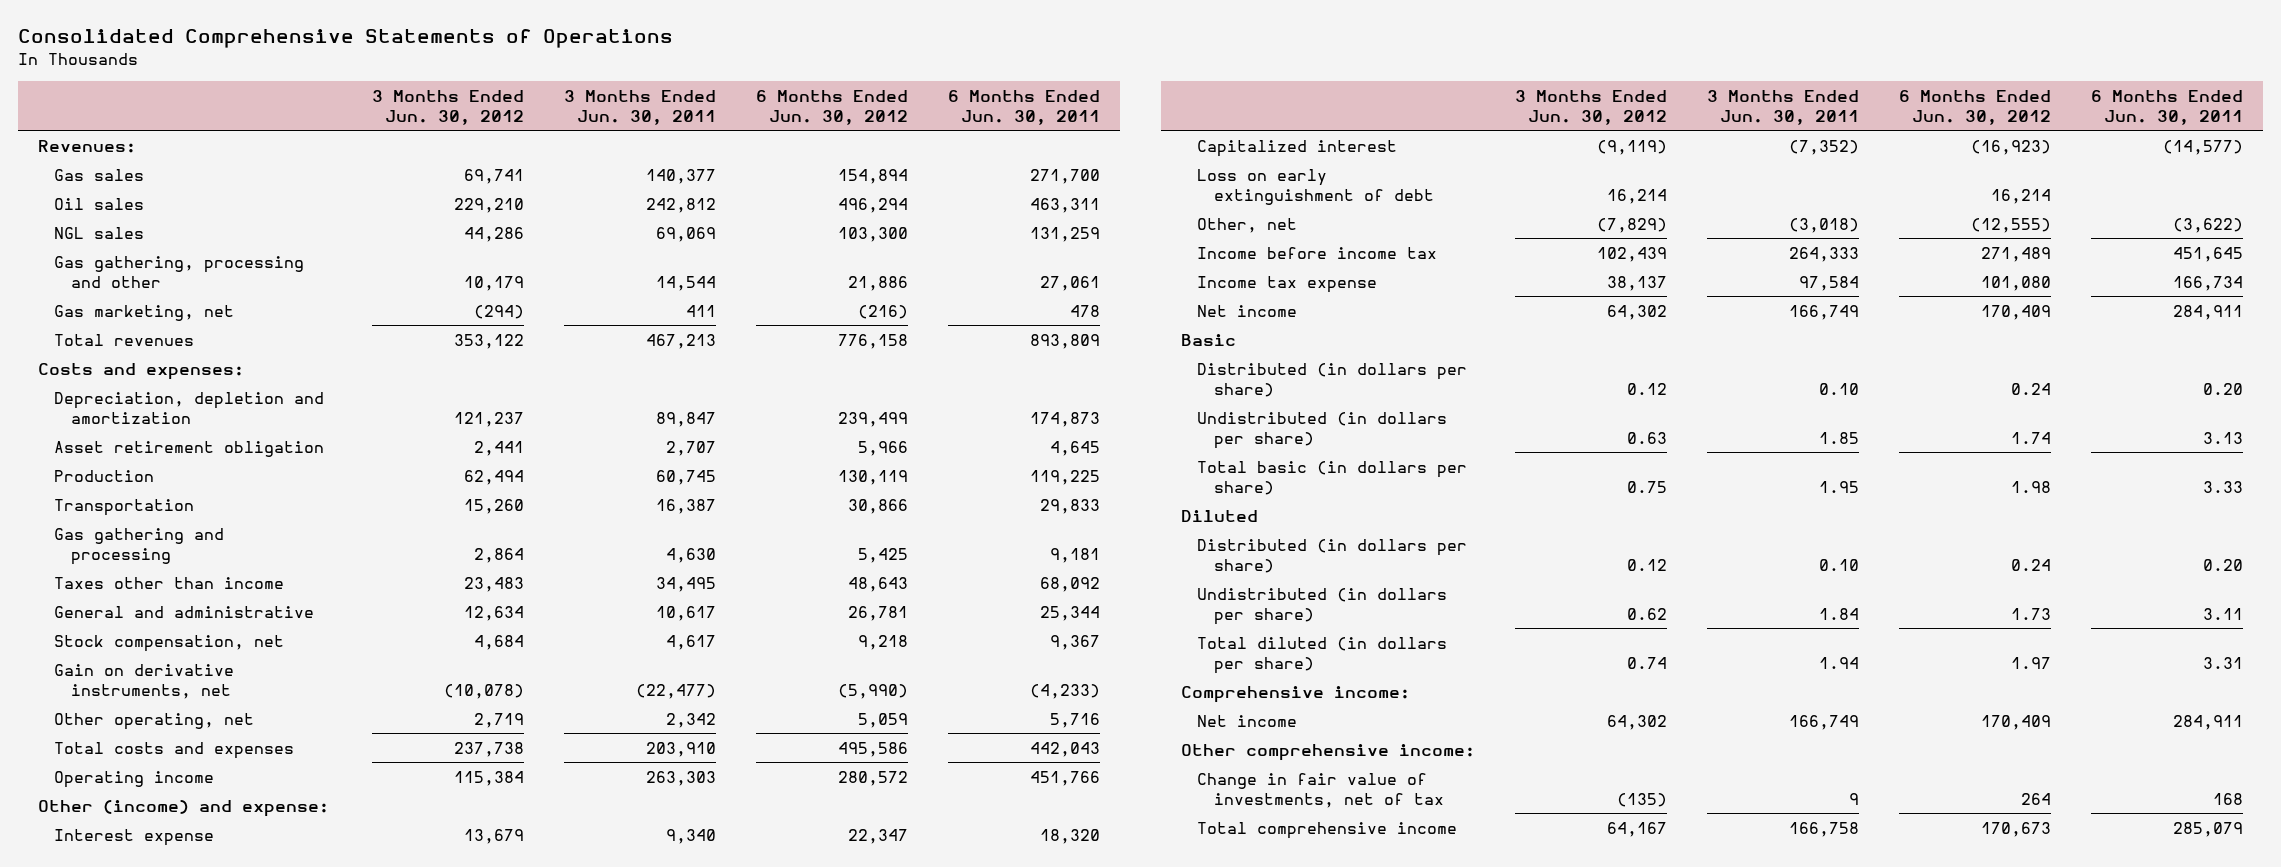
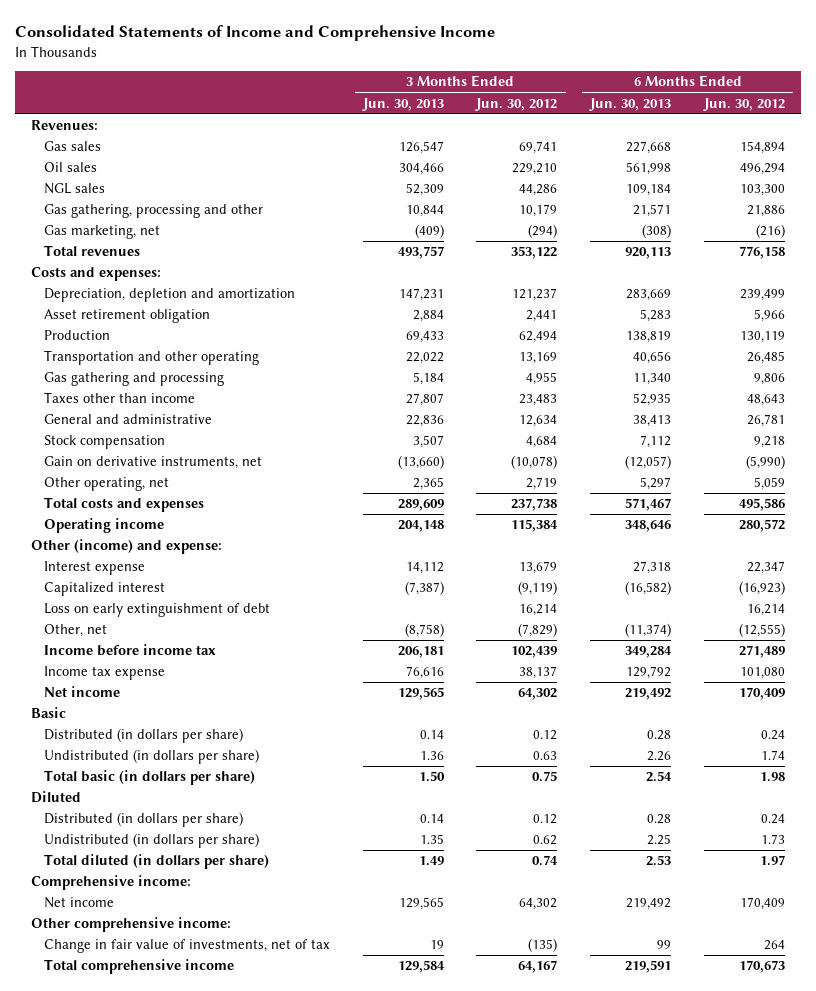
[17,28,673,48] Consolidated Comprehensive Statements of Operations -> [15,25,496,42] Consolidated Statements of Income and Comprehensive Income
[563,89,716,126] 3 Months Ended Jun. 30, 2011 -> none
[948,89,1101,126] 6 Months Ended Jun. 30, 2011 -> none
none -> [361,97,444,111] Jun. 30, 2013
none -> [589,97,672,111] Jun. 30, 2013
[54,498,195,516] Transportation -> [44,350,260,366] Transportation and other operating
[463,498,524,514] 15,260 -> [519,352,558,365] 13,169
[848,498,909,514] 30,866 -> [746,351,785,365] 26,485
[473,548,524,564] 2,864 -> [526,372,558,386] 4,955
[858,548,909,564] 5,425 -> [753,373,785,386] 9,806
[54,634,285,652] Stock compensation, net -> [44,435,166,450] Stock compensation

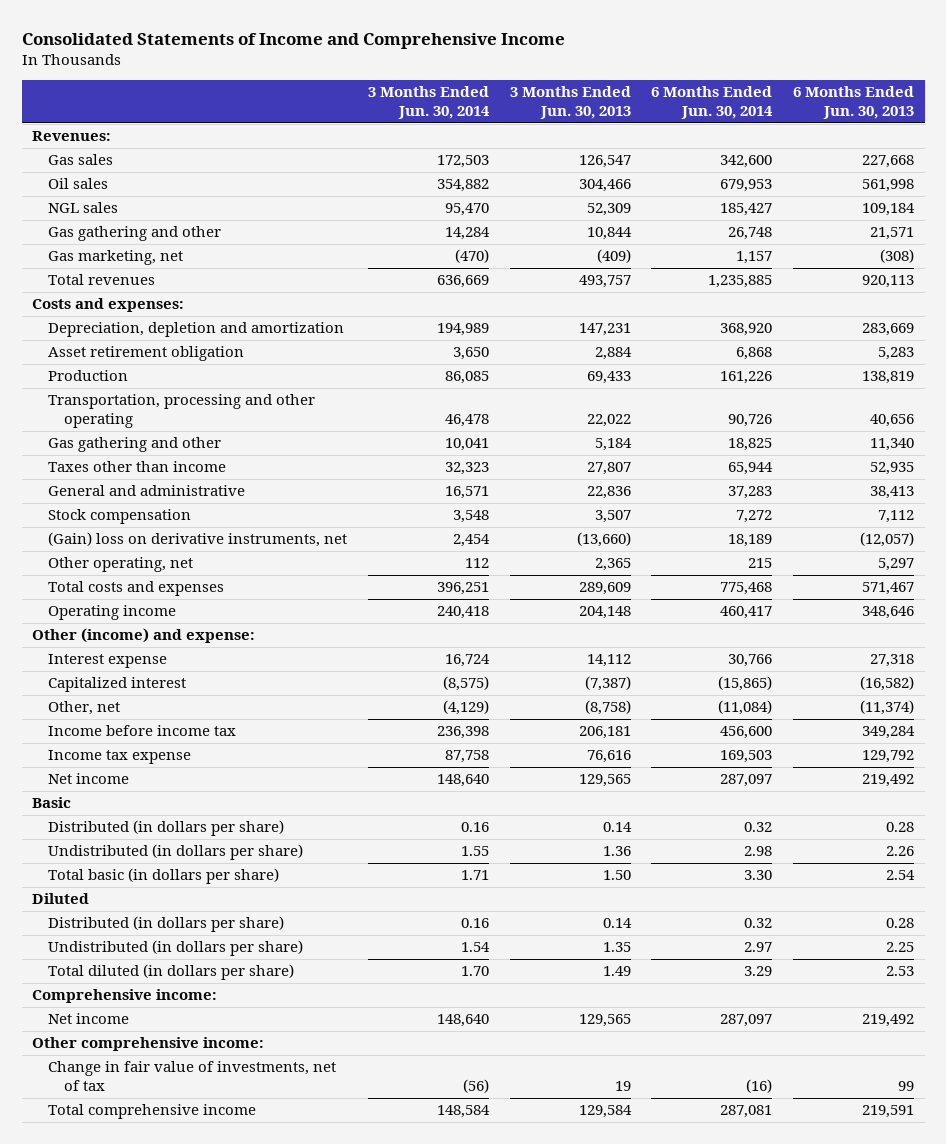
[475,97,558,111] Jun. 30, 2012 -> none
[702,97,785,111] Jun. 30, 2012 -> none
none -> [367,86,490,120] 3 Months Ended Jun. 30, 2014
none -> [651,86,774,120] 6 Months Ended Jun. 30, 2014
[44,204,264,219] Gas gathering, processing and other -> [48,226,222,242] Gas gathering and other
[44,350,260,366] Transportation and other operating -> [48,394,316,429] Transportation, processing and other operating
[44,372,225,387] Gas gathering and processing -> [48,437,222,453] Gas gathering and other
[44,456,263,470] Gain on derivative instruments, net -> [48,532,348,548] (Gain) loss on derivative instruments, net
[44,603,271,618] Loss on early extinguishment of debt -> none

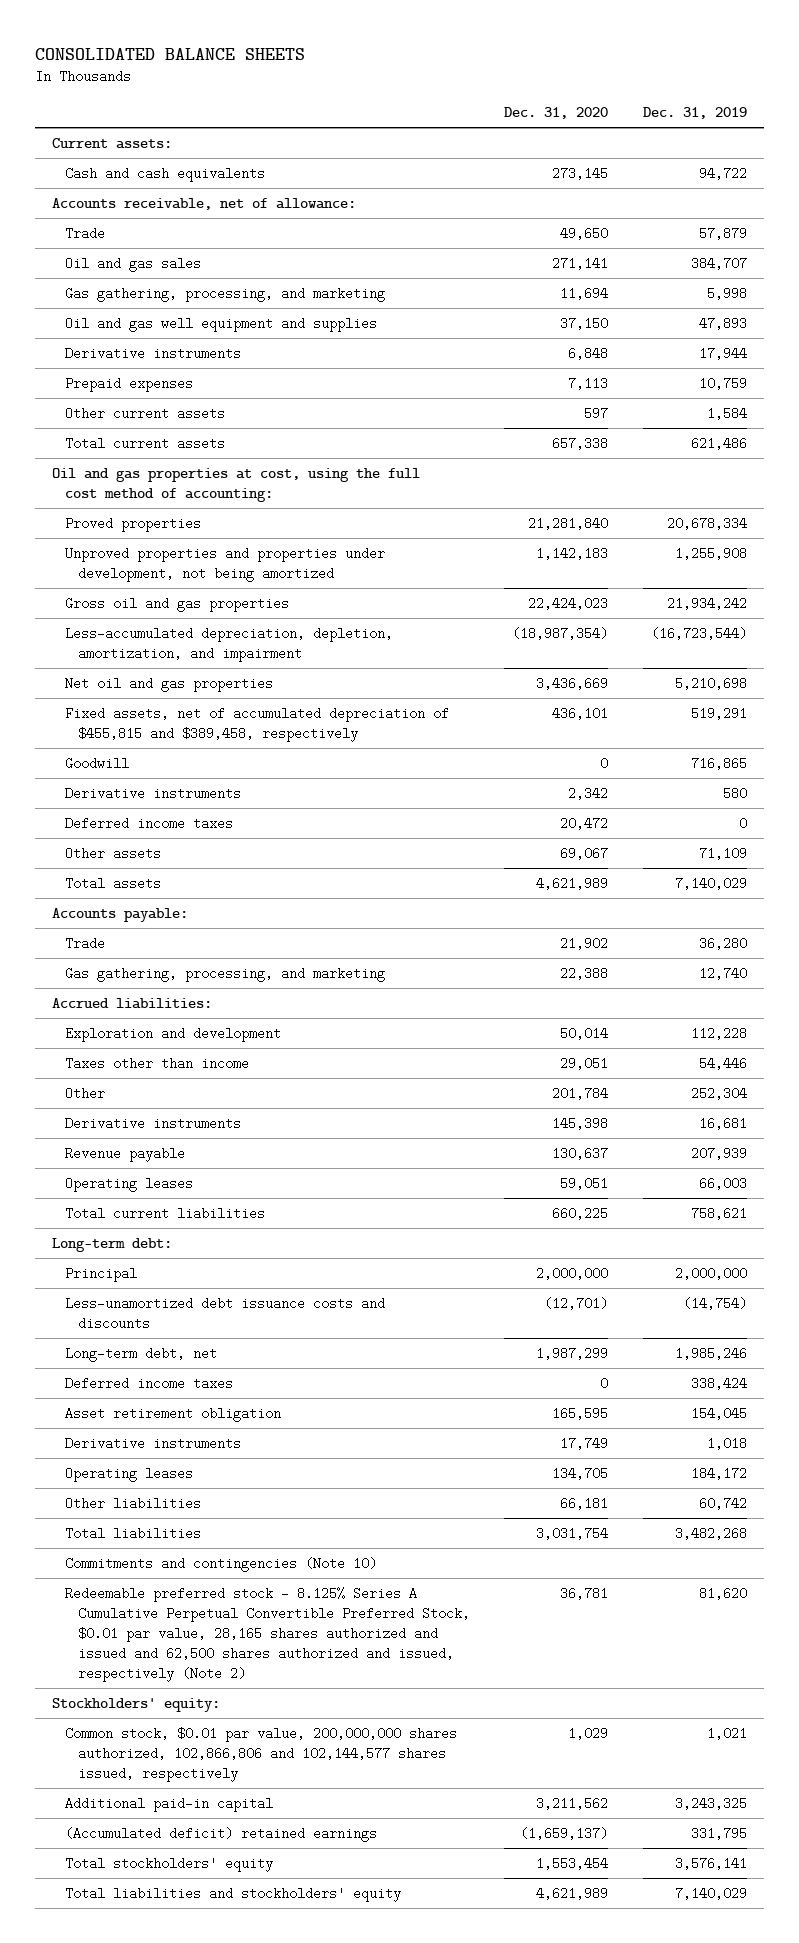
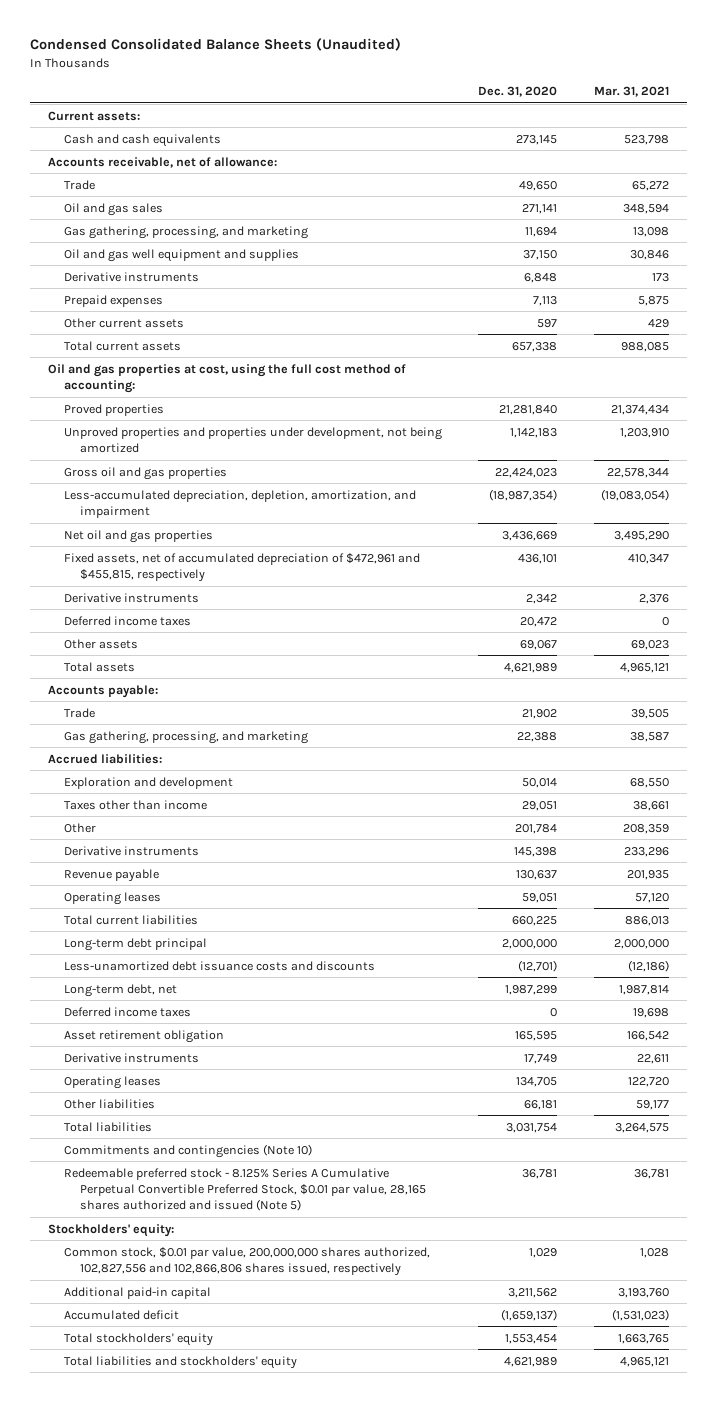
[34,47,305,60] CONSOLIDATED BALANCE SHEETS -> [29,38,401,52] Condensed Consolidated Balance Sheets (Unaudited)
[642,107,747,120] Dec. 31, 2019 -> none
none -> [593,85,669,97] Mar. 31, 2021
[64,756,129,770] Goodwill -> none
[64,706,449,742] Fixed assets, net of accumulated depreciation of $455,815 and $389,458, respectively -> [64,552,421,582] Fixed assets, net of accumulated depreciation of $472,961 and $455,815, respectively
[52,1237,173,1252] Long-term debt: -> none
[64,1266,137,1282] Principal -> [64,937,208,951] Long-term debt principal
[64,1586,470,1682] Redeemable preferred stock - 8.125% Series A Cumulative Perpetual Convertible Preferred Stock, $0.01 par value, 28,165 shares authorized and issued and 62,500 shares authorized and issued, respectively (Note 2) -> [64,1167,427,1212] Redeemable preferred stock - 8.125% Series A Cumulative Perpetual Convertible Preferred Stock, $0.01 par value, 28,165 shares authorized and issued (Note 5)
[64,1726,457,1782] Common stock, $0.01 par value, 200,000,000 shares authorized, 102,866,806 and 102,144,577 shares issued, respectively -> [64,1246,431,1276] Common stock, $0.01 par value, 200,000,000 shares authorized, 102,827,556 and 102,866,806 shares issued, respectively
[64,1826,377,1842] (Accumulated deficit) retained earnings -> [64,1309,180,1320] Accumulated deficit

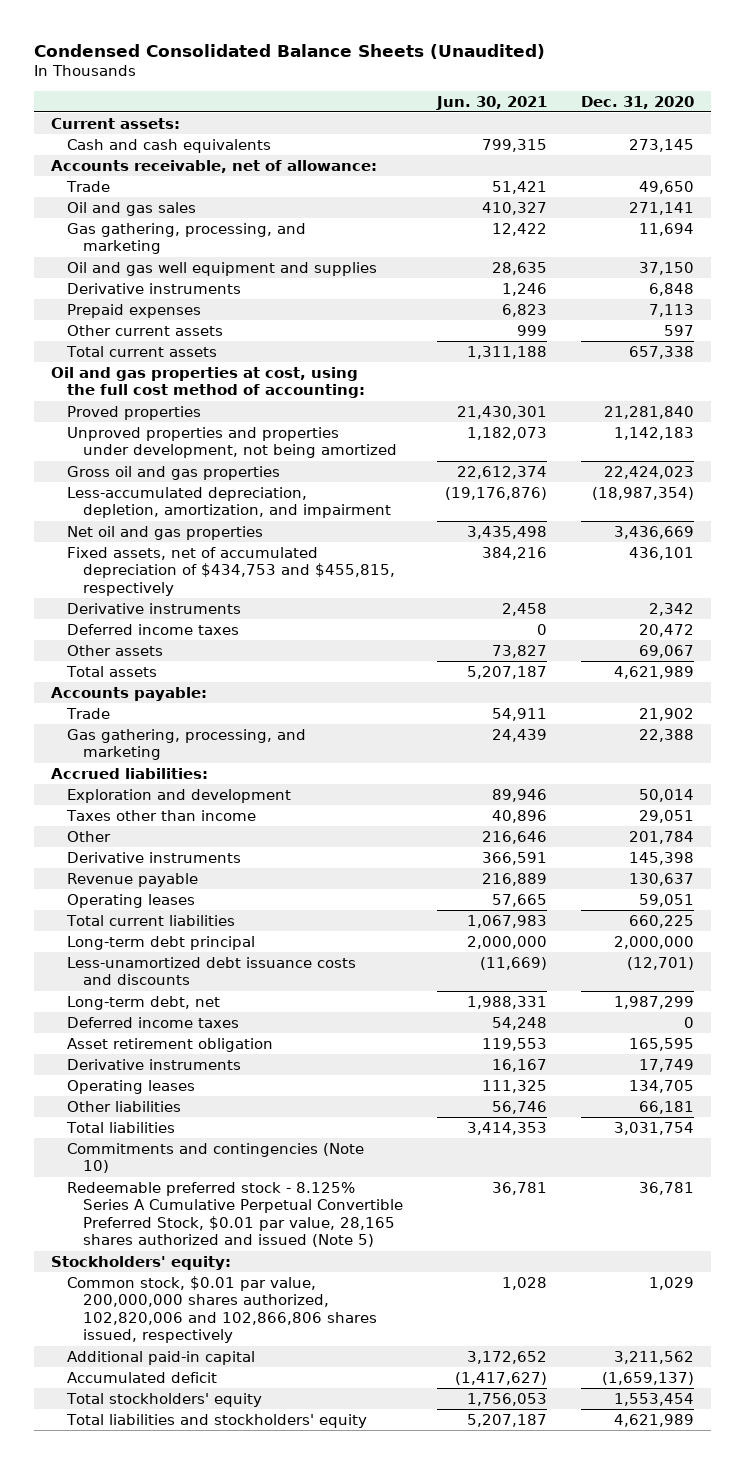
[593,85,669,97] Mar. 31, 2021 -> none
none -> [435,95,547,110] Jun. 30, 2021
[64,552,421,582] Fixed assets, net of accumulated depreciation of $472,961 and $455,815, respectively -> [67,546,395,596] Fixed assets, net of accumulated depreciation of $434,753 and $455,815, respectively
[64,1246,431,1276] Common stock, $0.01 par value, 200,000,000 shares authorized, 102,827,556 and 102,866,806 shares issued, respectively -> [67,1275,377,1344] Common stock, $0.01 par value, 200,000,000 shares authorized, 102,820,006 and 102,866,806 shares issued, respectively

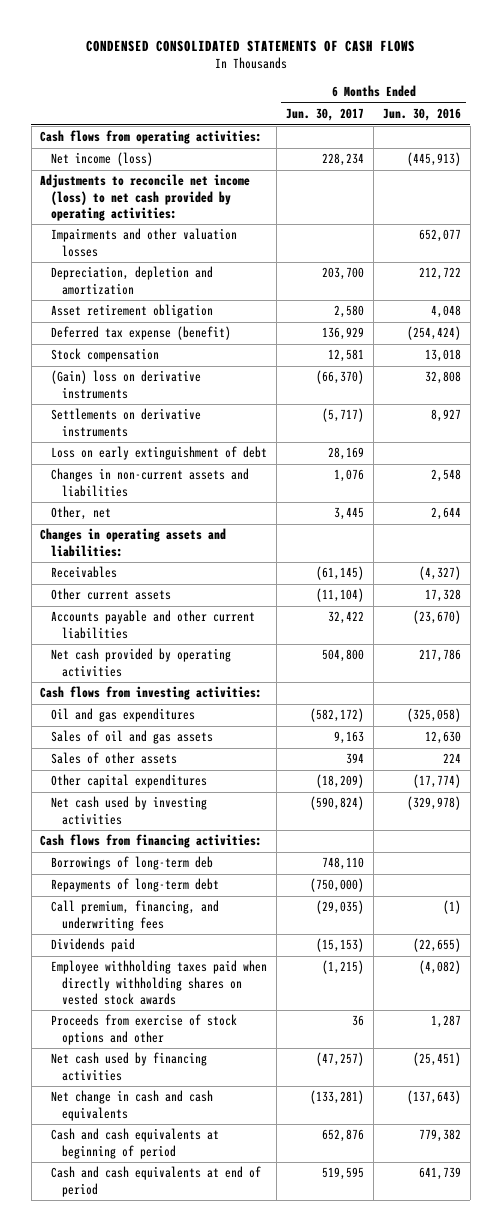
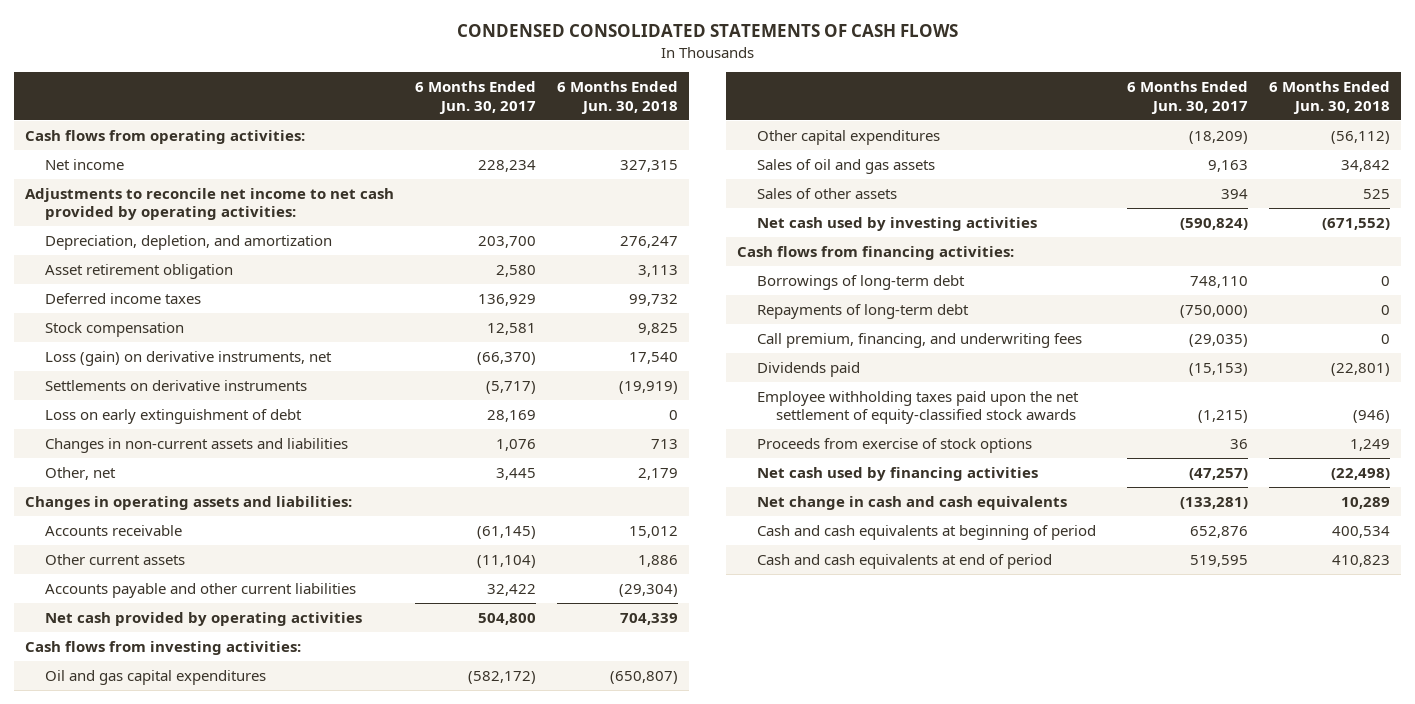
[382,108,461,122] Jun. 30, 2016 -> none
none -> [557,81,679,114] 6 Months Ended Jun. 30, 2018
[51,228,238,257] Impairments and other valuation losses -> none
[51,152,154,167] Net income (loss) -> [44,158,124,170] Net income
[40,174,251,221] Adjustments to reconcile net income (loss) to net cash provided by operating activities: -> [25,187,395,221] Adjustments to reconcile net income to net cash provided by operating activities:
[51,266,214,295] Depreciation, depletion and amortization -> [44,234,332,250] Depreciation, depletion, and amortization
[51,326,232,341] Deferred tax expense (benefit) -> [44,292,201,304] Deferred income taxes
[51,370,202,399] (Gain) loss on derivative instruments -> [44,350,332,366] Loss (gain) on derivative instruments, net
[51,566,118,579] Receivables -> [44,524,182,536] Accounts receivable
[51,708,196,723] Oil and gas expenditures -> [44,669,266,685] Oil and gas capital expenditures
[51,774,208,789] Other capital expenditures -> [756,129,940,145] Other capital expenditures
[51,856,214,871] Borrowings of long-term deb -> [756,274,965,290] Borrowings of long-term debt
[51,960,268,1005] Employee withholding taxes paid when directly withholding shares on vested stock awards -> [756,390,1079,425] Employee withholding taxes paid upon the net settlement of equity-classified stock awards
[51,1014,238,1045] Proceeds from exercise of stock options and other -> [756,437,1032,453] Proceeds from exercise of stock options

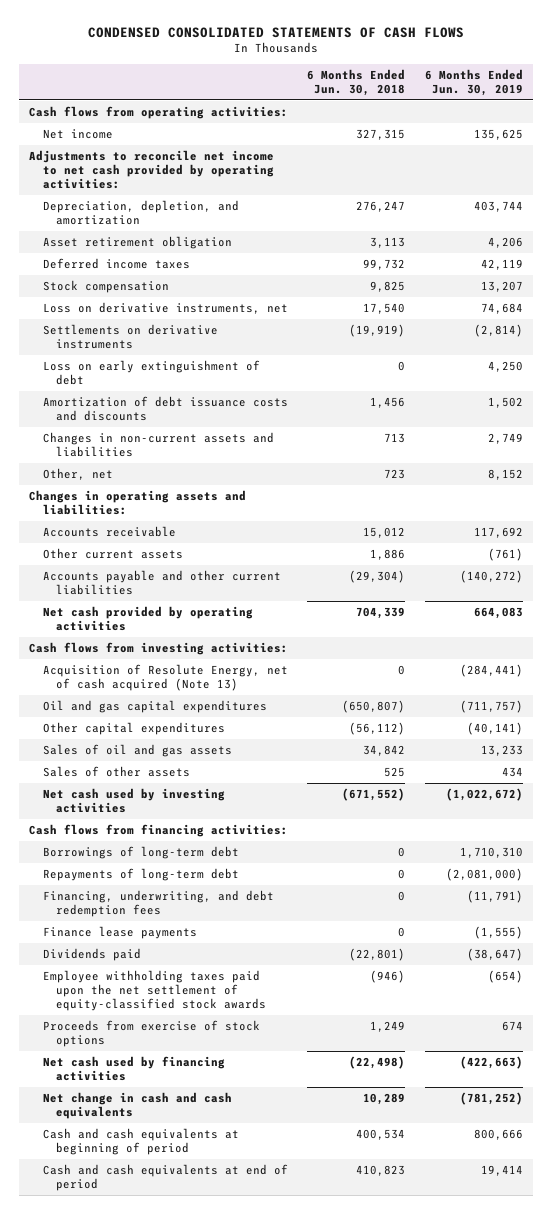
[415,81,537,114] 6 Months Ended Jun. 30, 2017 -> none
none -> [424,69,523,96] 6 Months Ended Jun. 30, 2019
[44,350,332,366] Loss (gain) on derivative instruments, net -> [42,302,288,315] Loss on derivative instruments, net
none -> [42,396,288,421] Amortization of debt issuance costs and discounts
[638,467,679,480] 2,179 -> [384,469,406,480] 723
none -> [42,664,288,691] Acquisition of Resolute Energy, net of cash acquired (Note 13)
[756,332,1082,348] Call premium, financing, and underwriting fees -> [42,890,274,917] Financing, underwriting, and debt redemption fees
none -> [42,926,197,940] Finance lease payments

